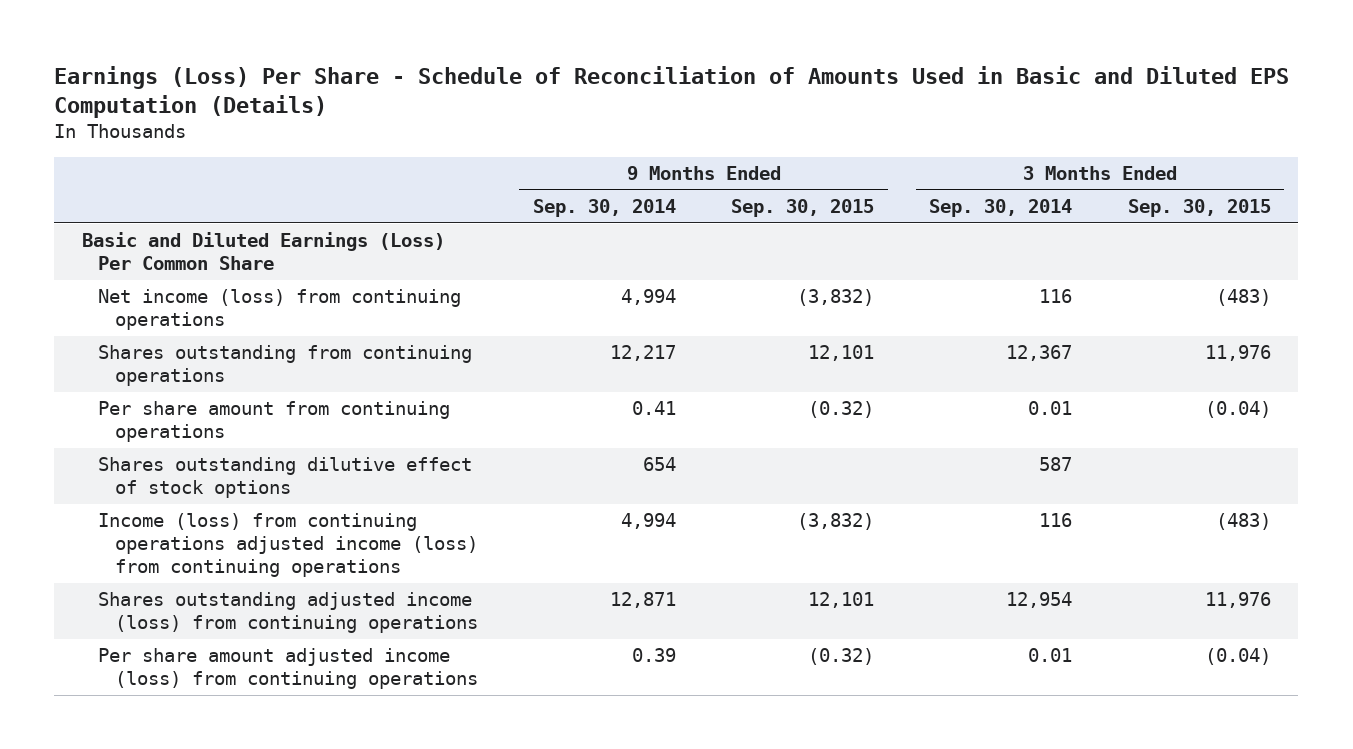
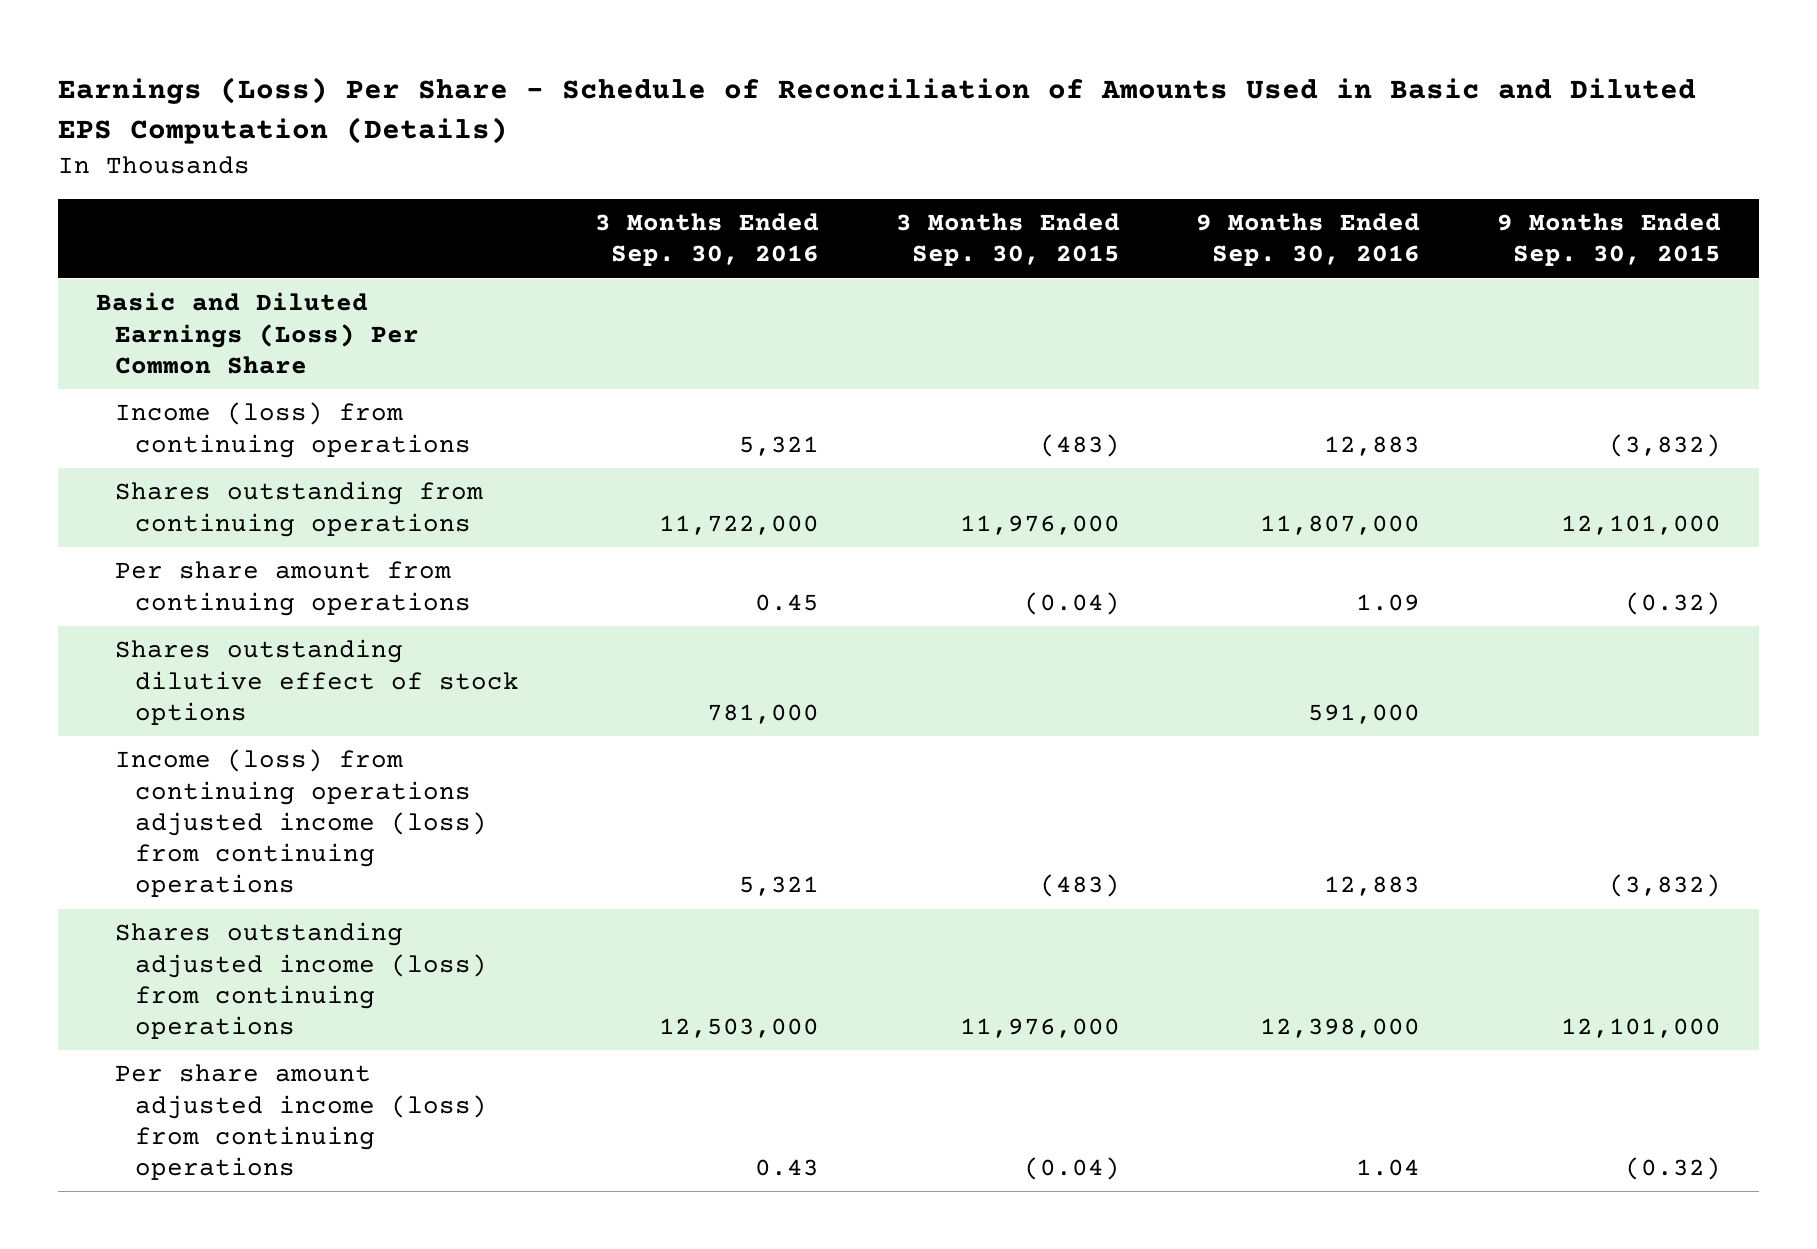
[532,199,676,218] Sep. 30, 2014 -> none
[929,199,1073,218] Sep. 30, 2014 -> none
none -> [595,213,820,267] 3 Months Ended Sep. 30, 2016
none -> [1196,213,1421,267] 9 Months Ended Sep. 30, 2016
[98,289,462,331] Net income (loss) from continuing operations -> [115,402,471,458] Income (loss) from continuing operations
[808,345,875,362] 12,101 -> [1560,514,1721,535] 12,101,000
[1204,345,1271,362] 11,976 -> [959,514,1120,535] 11,976,000
[808,592,875,609] 12,101 -> [1560,1018,1721,1039] 12,101,000
[1204,592,1271,609] 11,976 -> [959,1018,1120,1039] 11,976,000

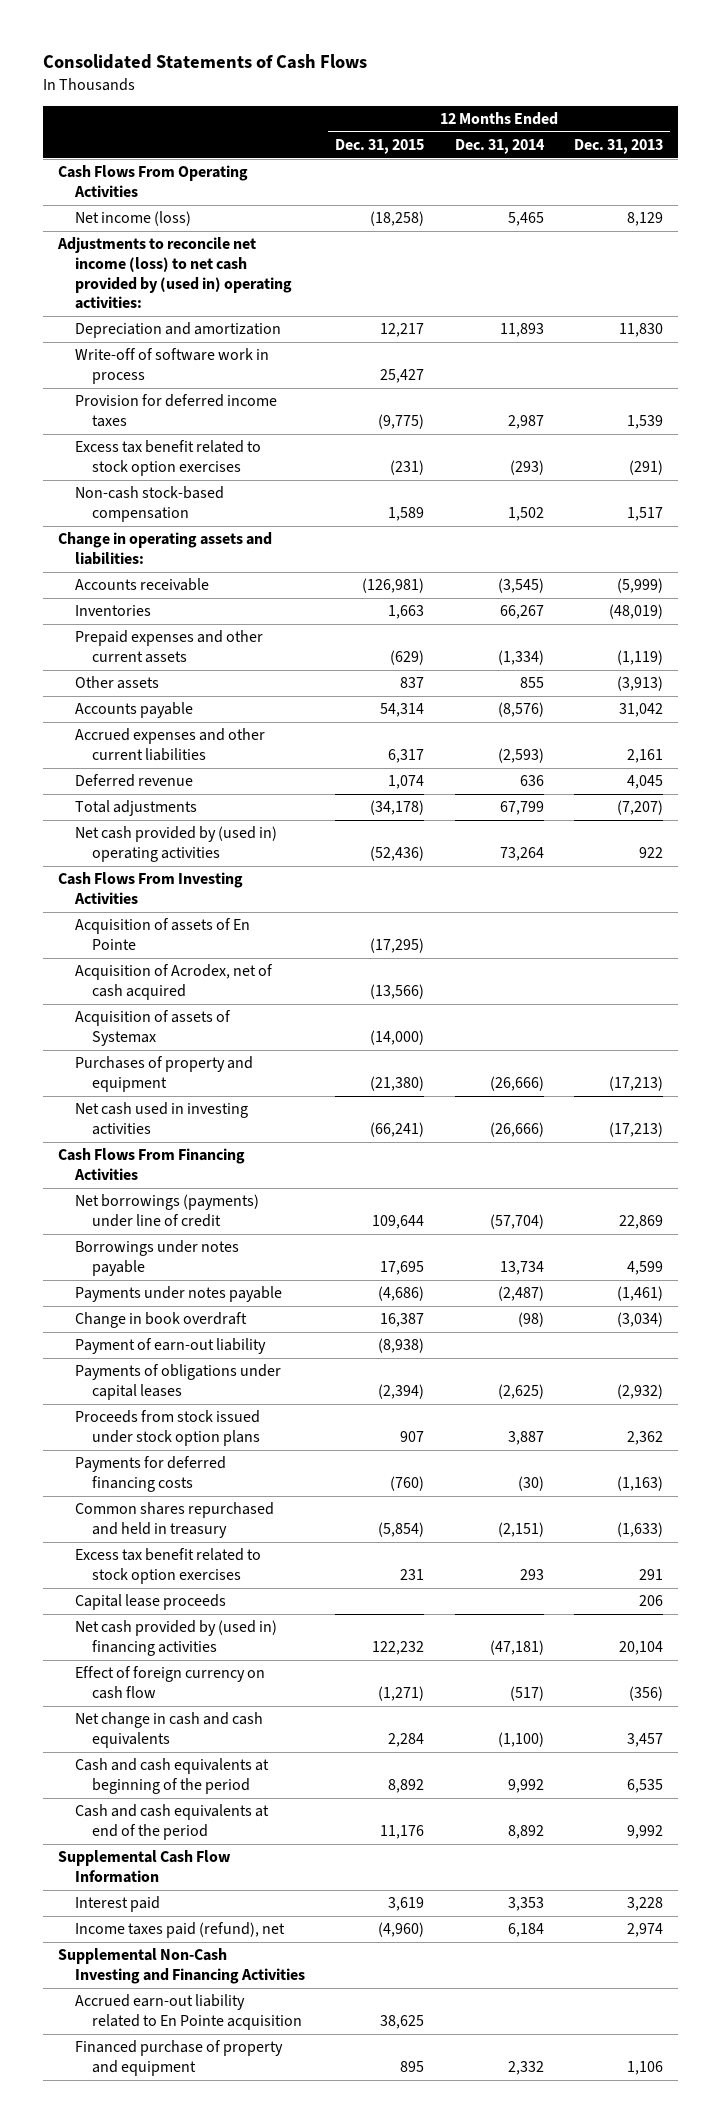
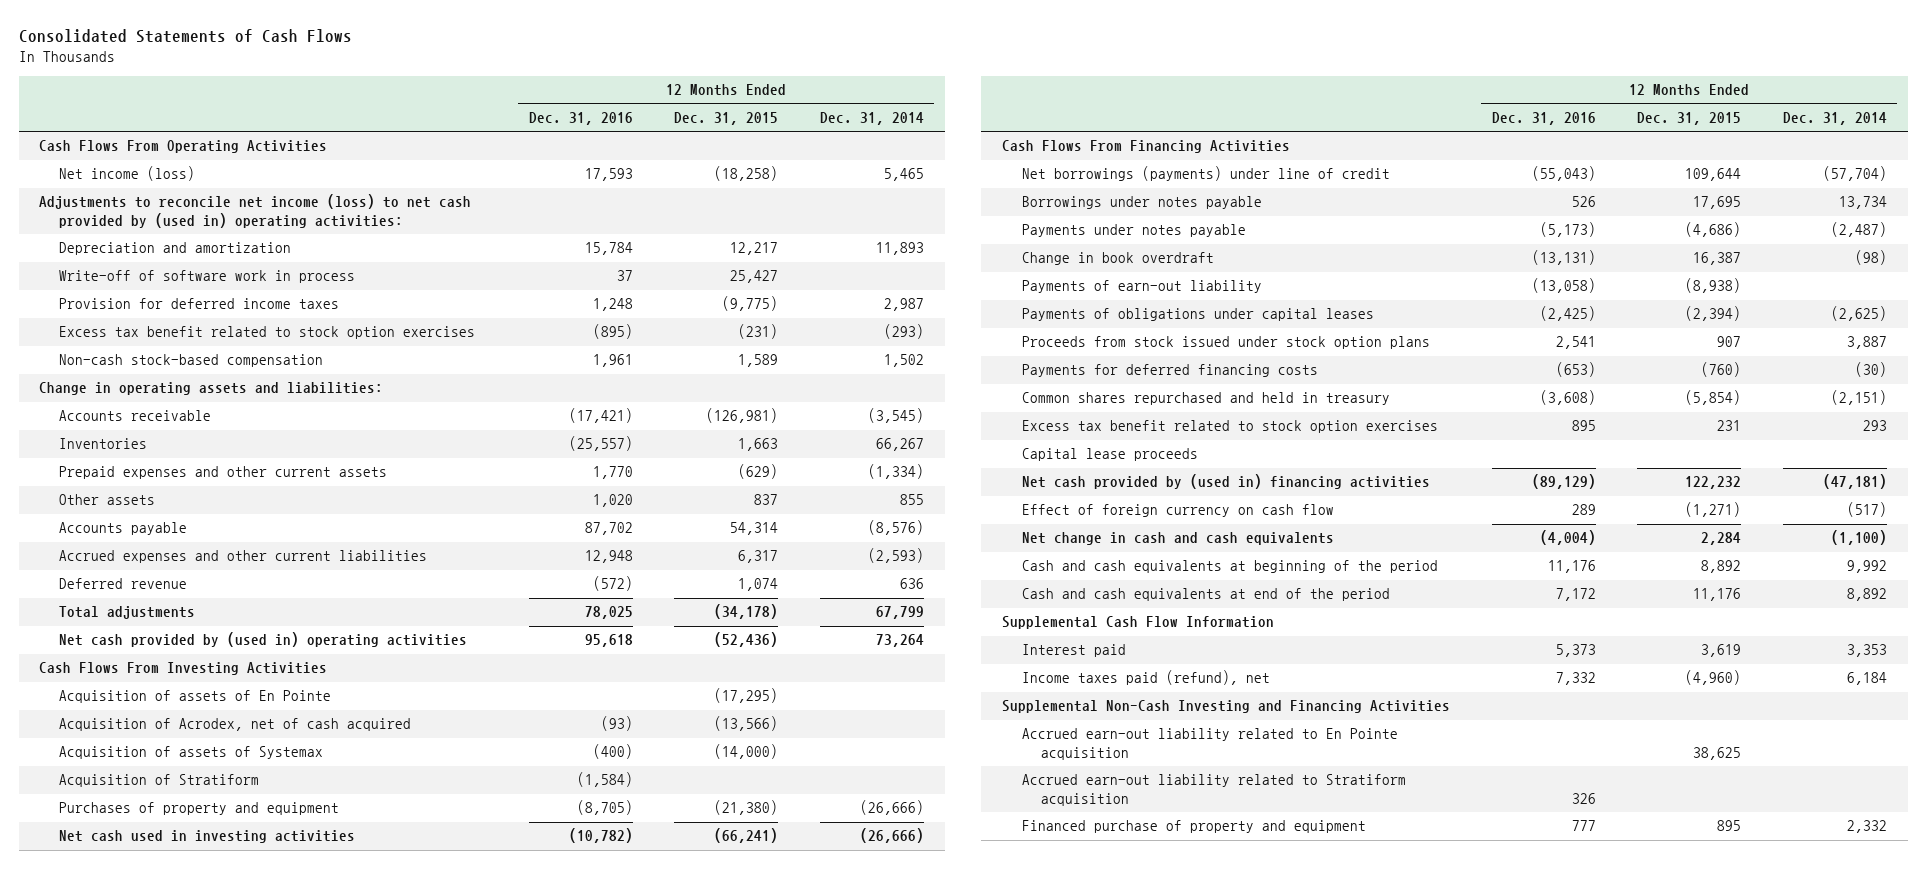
[573,139,663,155] Dec. 31, 2013 -> none
none -> [528,111,633,125] Dec. 31, 2016
none -> [58,774,259,788] Acquisition of Stratiform
[75,1338,267,1355] Payment of earn-out liability -> [1021,280,1262,294] Payments of earn-out liability
none -> [1021,774,1406,806] Accrued earn-out liability related to Stratiform acquisition

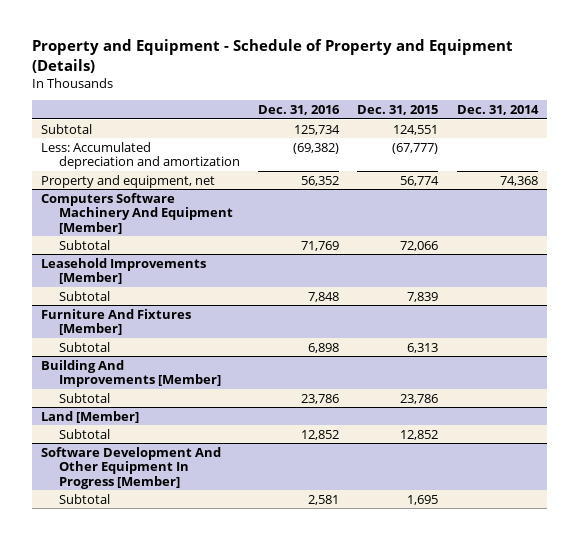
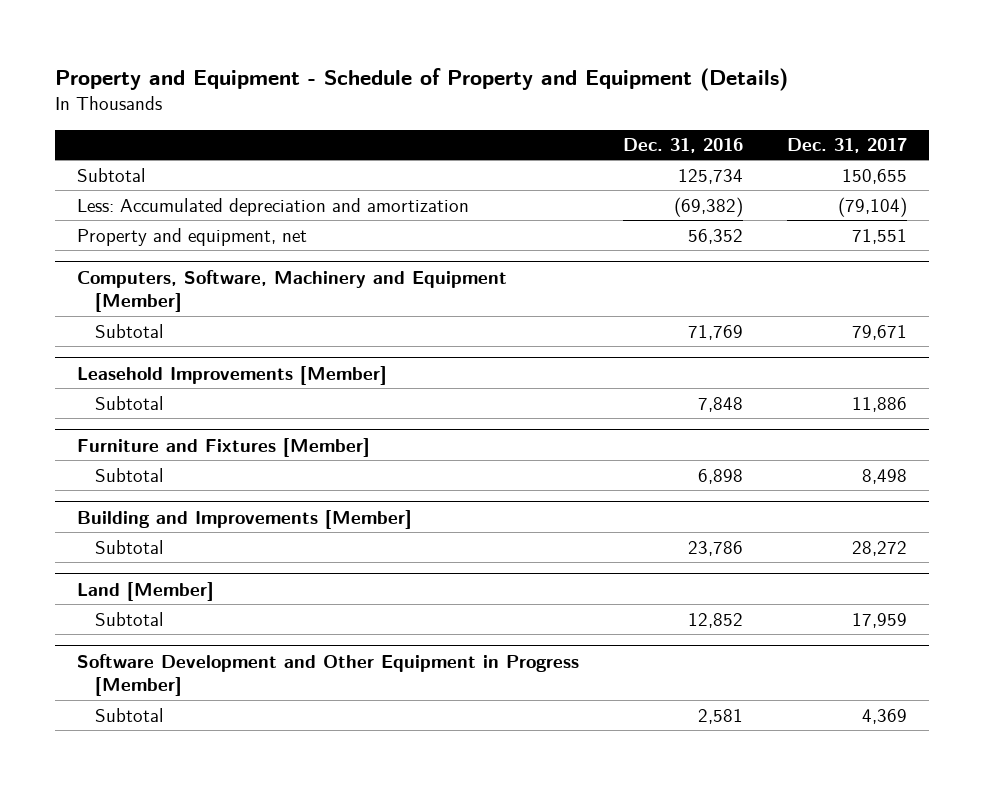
[357,104,439,115] Dec. 31, 2015 -> none
[456,104,539,115] Dec. 31, 2014 -> none
none -> [786,138,907,154] Dec. 31, 2017
[41,192,233,234] Computers Software Machinery And Equipment [Member] -> [76,269,507,313] Computers, Software, Machinery and Equipment [Member]
[41,308,192,336] Furniture And Fixtures [Member] -> [76,437,370,457] Furniture and Fixtures [Member]
[41,359,221,388] Building And Improvements [Member] -> [76,509,412,529] Building and Improvements [Member]
[41,446,222,489] Software Development And Other Equipment In Progress [Member] -> [76,653,579,697] Software Development and Other Equipment in Progress [Member]

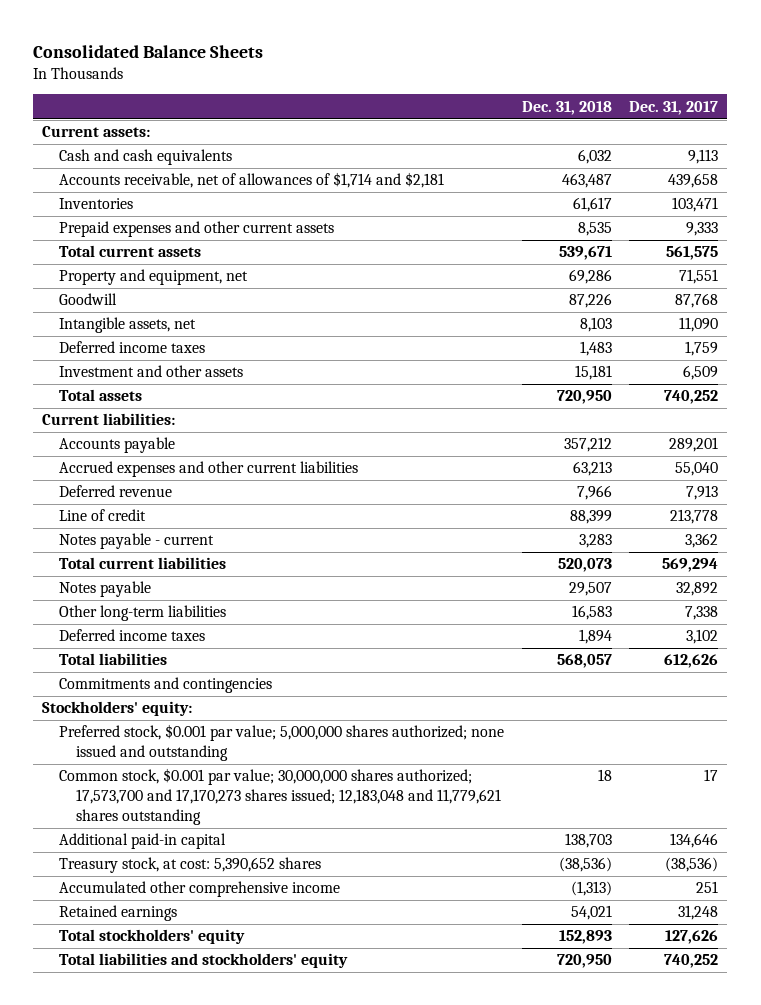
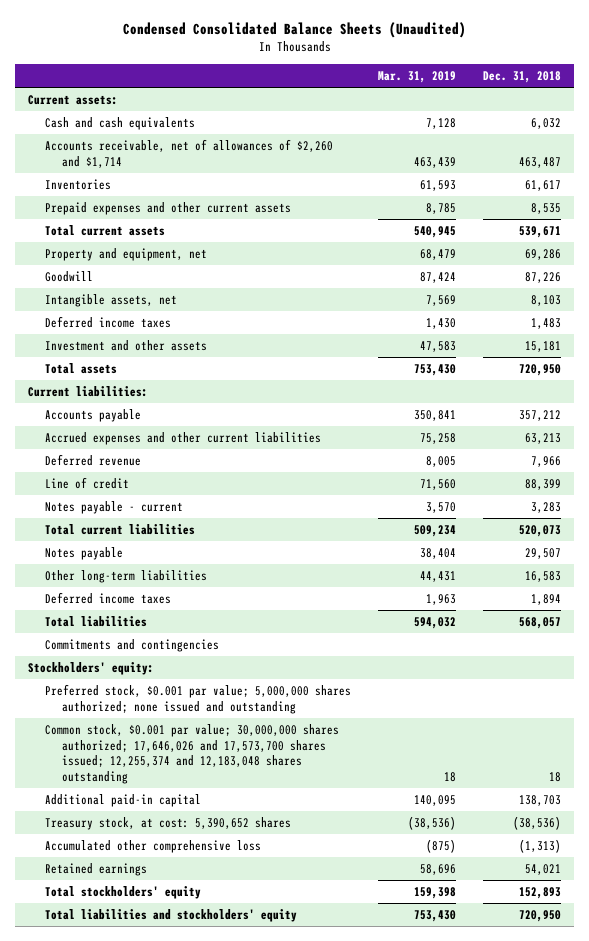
[33,44,264,58] Consolidated Balance Sheets -> [122,22,466,39] Condensed Consolidated Balance Sheets (Unaudited)
[629,100,719,115] Dec. 31, 2017 -> none
none -> [378,70,457,83] Mar. 31, 2019
[58,172,444,189] Accounts receivable, net of allowances of $1,714 and $2,181 -> [45,139,334,168] Accounts receivable, net of allowances of $2,260 and $1,714
[58,768,501,825] Common stock, $0.001 par value; 30,000,000 shares authorized; 17,573,700 and 17,170,273 shares issued; 12,183,048 and 11,779,621 shares outstanding -> [45,724,340,784] Common stock, $0.001 par value; 30,000,000 shares authorized; 17,646,026 and 17,573,700 shares issued; 12,255,374 and 12,183,048 shares outstanding
[58,881,340,898] Accumulated other comprehensive income -> [45,840,262,854] Accumulated other comprehensive loss

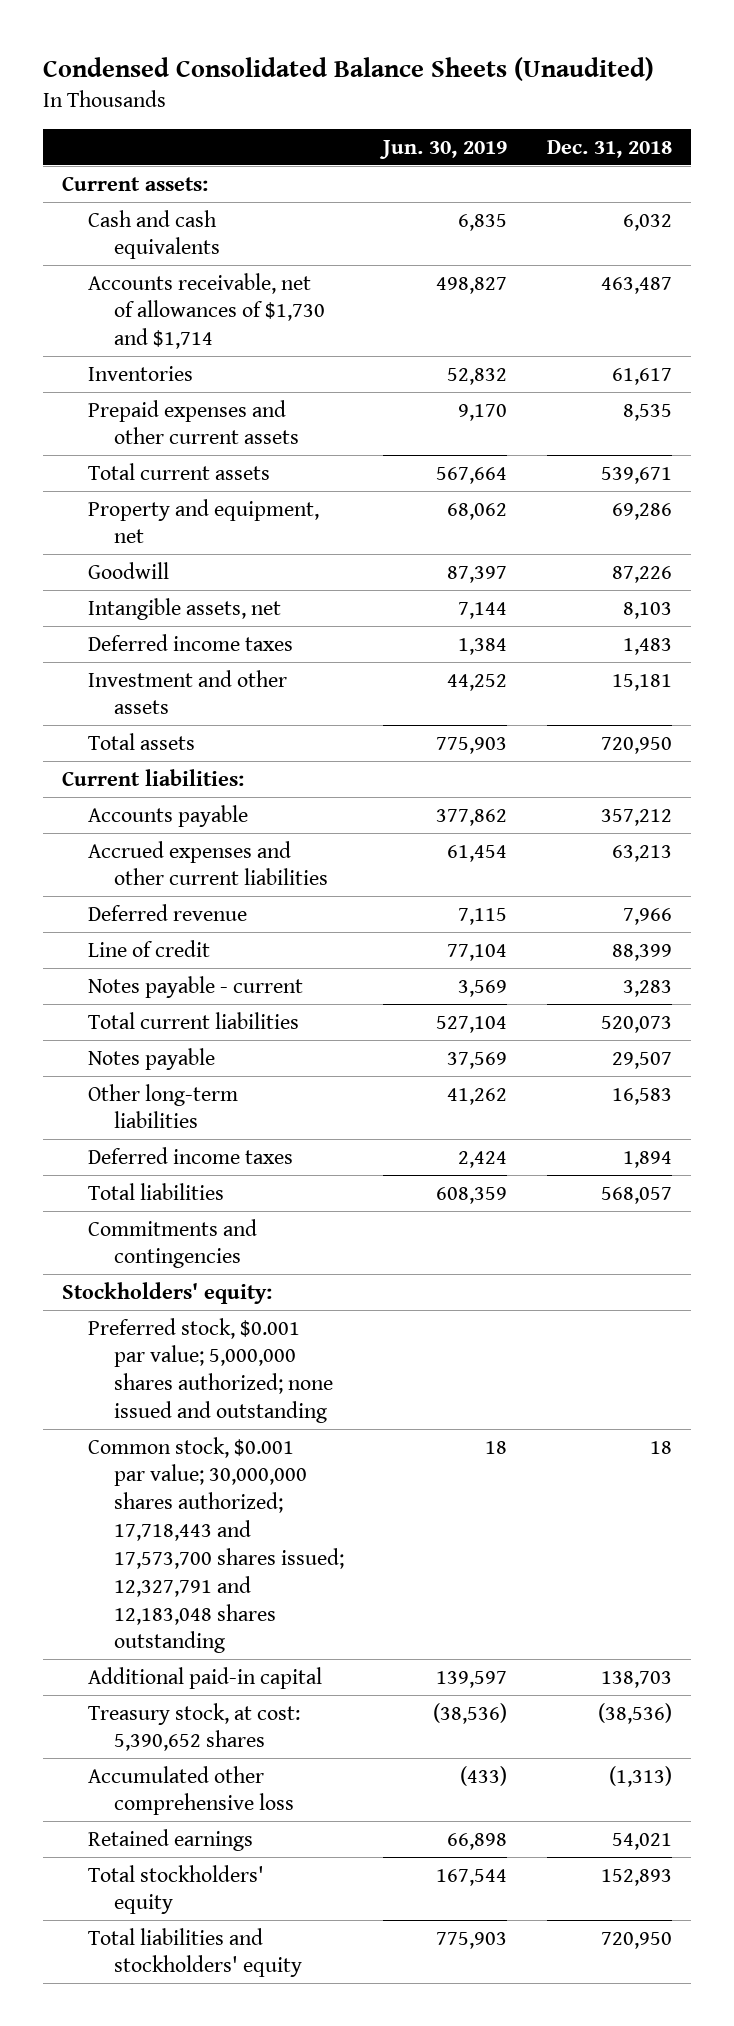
[378,70,457,83] Mar. 31, 2019 -> none
none -> [379,139,508,159] Jun. 30, 2019
[45,139,334,168] Accounts receivable, net of allowances of $2,260 and $1,714 -> [88,272,326,350] Accounts receivable, net of allowances of $1,730 and $1,714
[45,724,340,784] Common stock, $0.001 par value; 30,000,000 shares authorized; 17,646,026 and 17,573,700 shares issued; 12,255,374 and 12,183,048 shares outstanding -> [88,1436,345,1654] Common stock, $0.001 par value; 30,000,000 shares authorized; 17,718,443 and 17,573,700 shares issued; 12,327,791 and 12,183,048 shares outstanding

